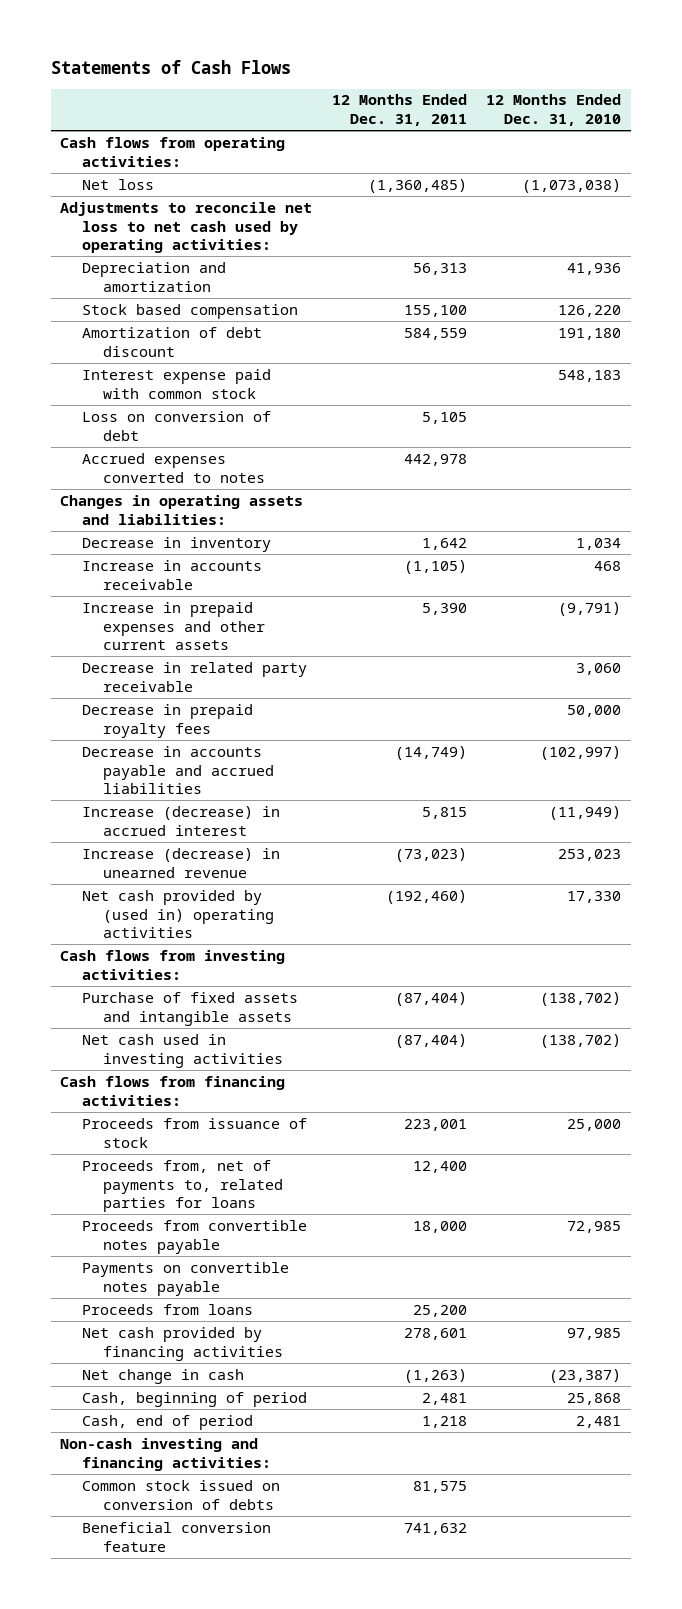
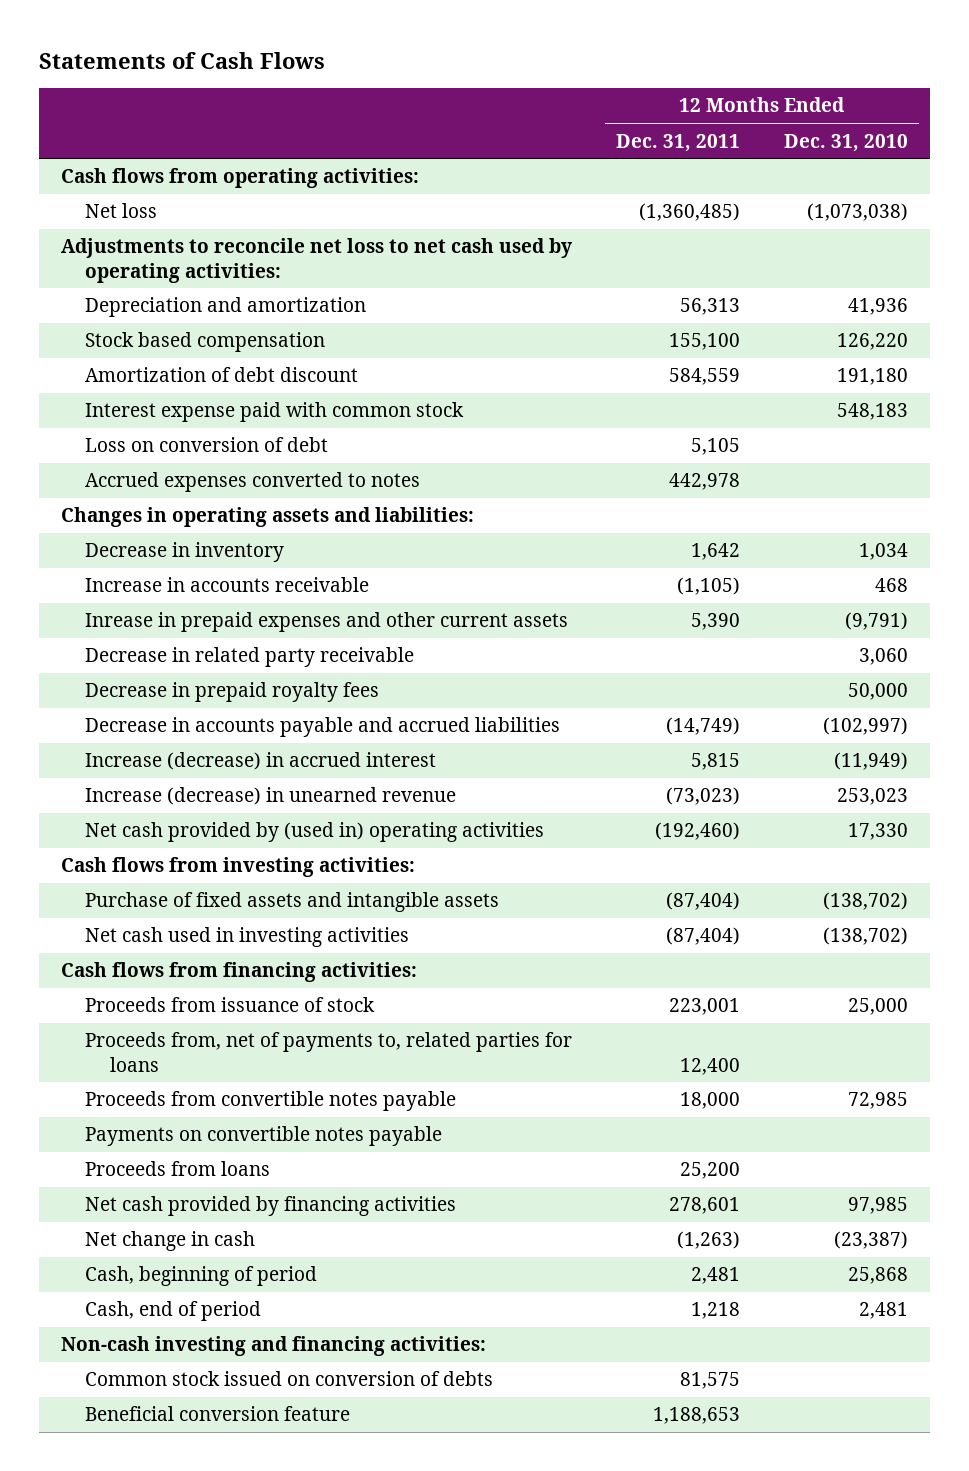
[81,601,265,651] Increase in prepaid expenses and other current assets -> [85,612,569,633] Inrease in prepaid expenses and other current assets
[403,1522,467,1535] 741,632 -> [653,1407,741,1425] 1,188,653

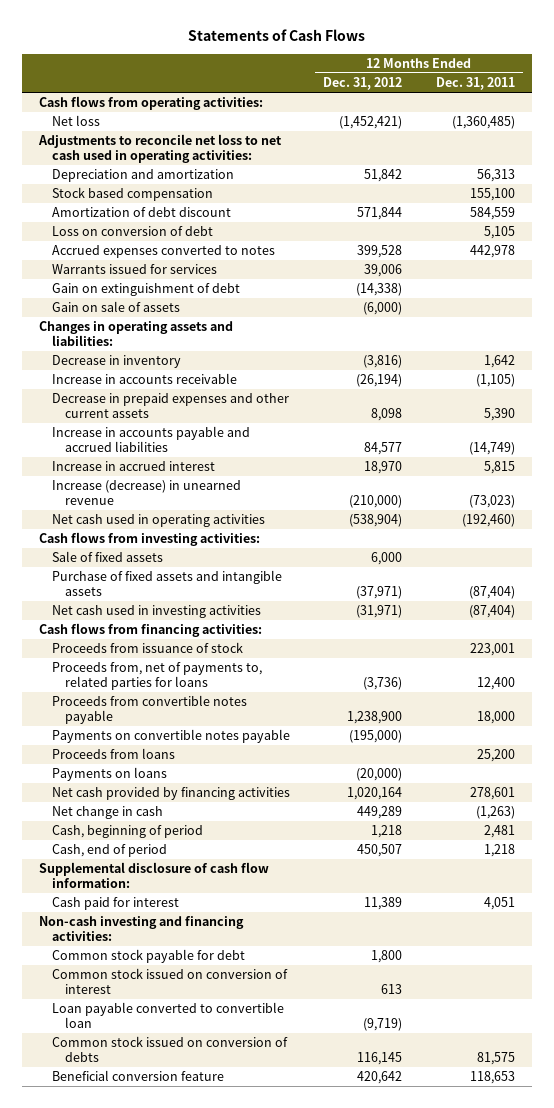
[784,133,909,152] Dec. 31, 2010 -> none
none -> [323,77,403,91] Dec. 31, 2012
[60,238,572,283] Adjustments to reconcile net loss to net cash used by operating activities: -> [38,134,283,164] Adjustments to reconcile net loss to net cash used in operating activities:
[85,402,465,423] Interest expense paid with common stock -> none
none -> [52,264,218,275] Warrants issued for services
none -> [52,283,241,297] Gain on extinguishment of debt
none -> [52,301,181,313] Gain on sale of assets
[85,647,415,668] Decrease in related party receivable -> none
[85,682,380,703] Decrease in prepaid royalty fees -> none
[85,612,569,633] Inrease in prepaid expenses and other current assets -> [52,393,290,419] Decrease in prepaid expenses and other current assets
[85,717,561,738] Decrease in accounts payable and accrued liabilities -> [52,426,251,453] Increase in accounts payable and accrued liabilities
[85,752,437,771] Increase (decrease) in accrued interest -> [52,461,216,472] Increase in accrued interest
[85,822,545,843] Net cash provided by (used in) operating activities -> [52,514,266,528] Net cash used in operating activities
none -> [52,551,164,563] Sale of fixed assets
none -> [52,767,168,782] Payments on loans
none -> [39,862,270,889] Supplemental disclosure of cash flow information:
none -> [52,897,180,911] Cash paid for interest
none -> [52,949,246,964] Common stock payable for debt
none -> [52,968,289,995] Common stock issued on conversion of interest
none -> [52,1002,285,1029] Loan payable converted to convertible loan
[653,1407,741,1425] 1,188,653 -> [469,1071,515,1085] 118,653

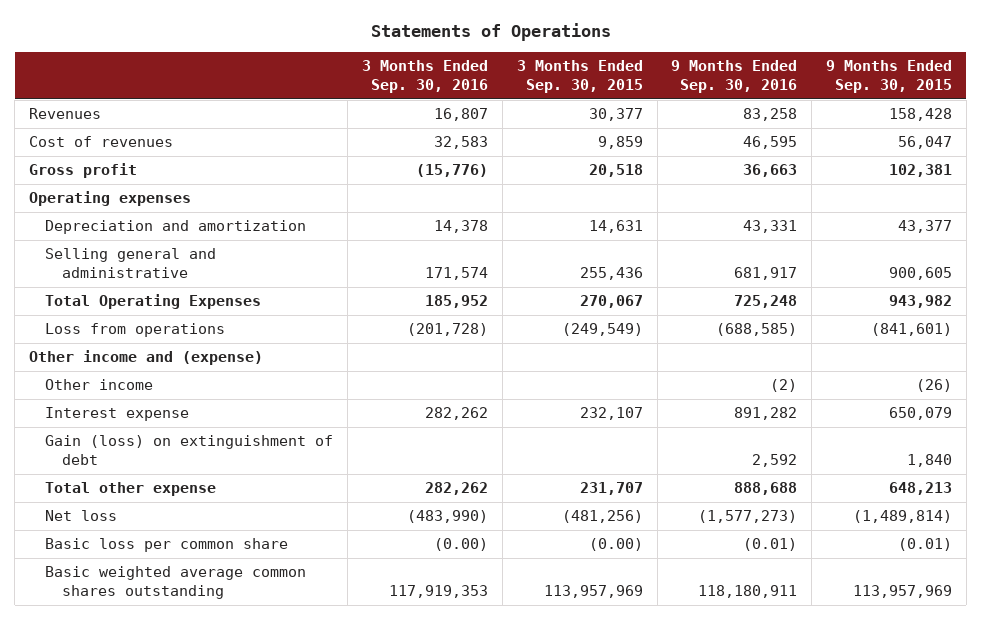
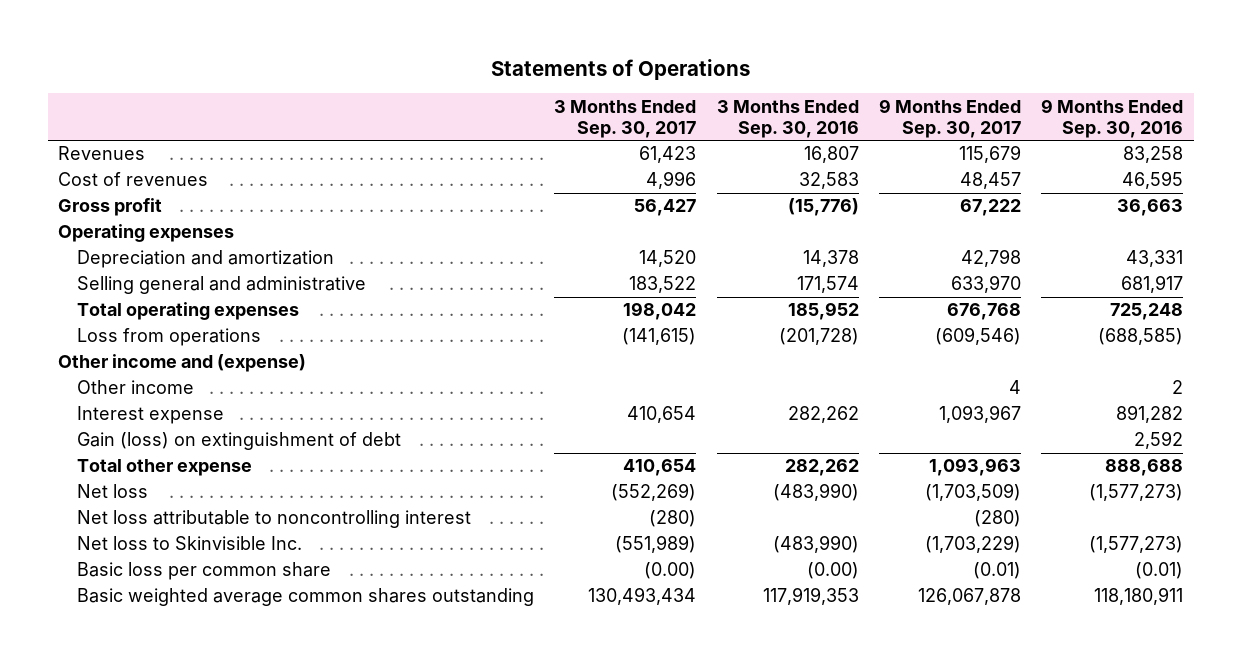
[516,60,643,93] 3 Months Ended Sep. 30, 2015 -> none
[826,60,953,93] 9 Months Ended Sep. 30, 2015 -> none
none -> [554,99,697,138] 3 Months Ended Sep. 30, 2017
none -> [879,98,1022,138] 9 Months Ended Sep. 30, 2017
[45,294,262,310] Total Operating Expenses -> [77,302,300,321] Total operating expenses
[770,379,798,393] (2) -> [1172,380,1184,395] 2
none -> [77,510,472,529] Net loss attributable to noncontrolling interest
none -> [77,536,303,551] Net loss to Skinvisible Inc.

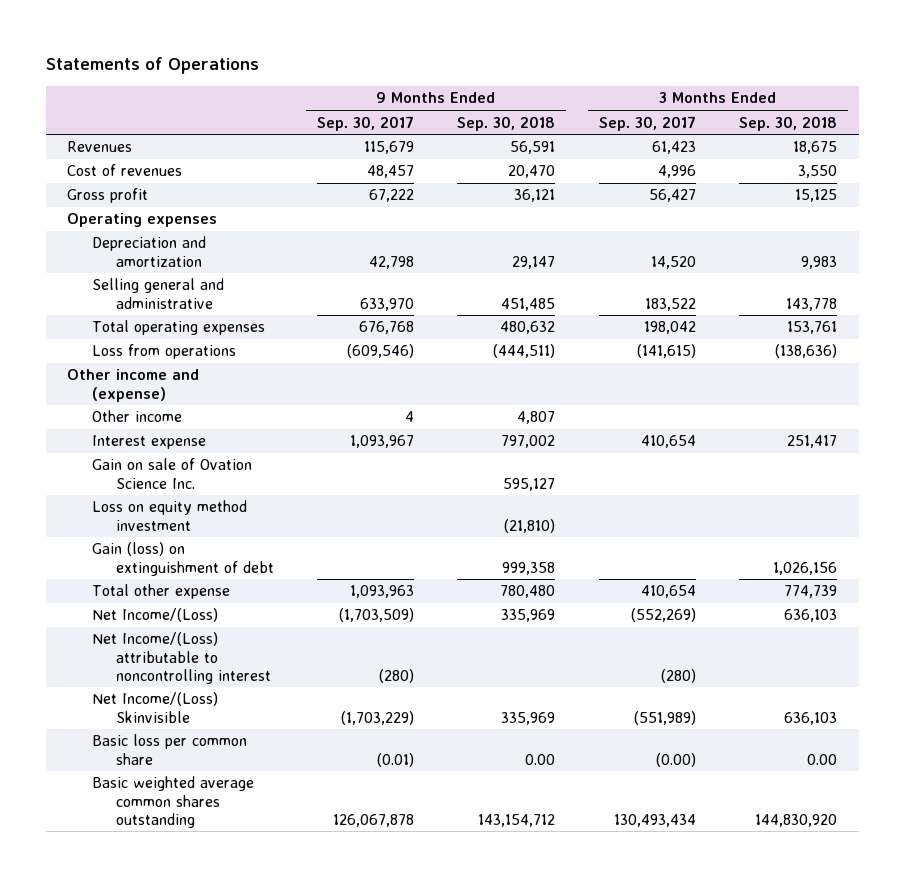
[716,99,859,138] 3 Months Ended Sep. 30, 2016 -> none
[1041,98,1184,138] 9 Months Ended Sep. 30, 2016 -> none
none -> [457,115,556,131] Sep. 30, 2018
none -> [738,115,837,131] Sep. 30, 2018
none -> [91,458,252,489] Gain on sale of Ovation Science Inc.
none -> [91,500,247,531] Loss on equity method investment
[77,484,149,499] Net loss -> [91,608,218,623] Net Income/(Loss)
[77,510,472,529] Net loss attributable to noncontrolling interest -> [91,632,271,684] Net Income/(Loss) attributable to noncontrolling interest
[77,536,303,551] Net loss to Skinvisible Inc. -> [91,692,218,723] Net Income/(Loss) Skinvisible

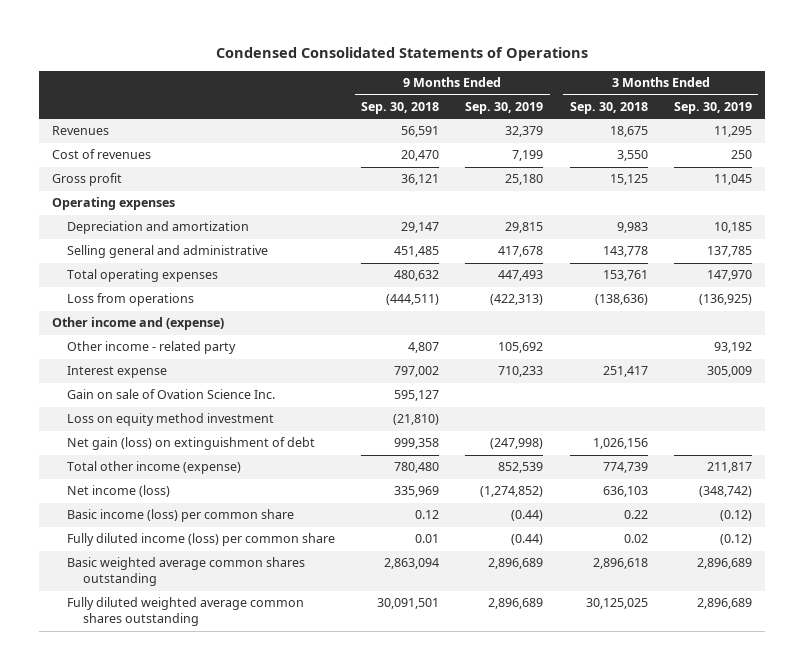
[45,57,259,75] Statements of Operations -> [215,47,588,62] Condensed Consolidated Statements of Operations
[316,115,414,131] Sep. 30, 2017 -> none
[598,115,696,131] Sep. 30, 2017 -> none
none -> [465,101,544,114] Sep. 30, 2019
none -> [673,101,752,114] Sep. 30, 2019
[91,410,182,423] Other income -> [67,341,237,355] Other income - related party
[91,632,271,684] Net Income/(Loss) attributable to noncontrolling interest -> none
[91,692,218,723] Net Income/(Loss) Skinvisible -> none
[91,542,274,576] Gain (loss) on extinguishment of debt -> [67,437,316,451] Net gain (loss) on extinguishment of debt
[91,584,230,600] Total other expense -> [67,461,242,475] Total other income (expense)
[91,608,218,623] Net Income/(Loss) -> [67,485,171,498] Net income (loss)
[91,734,247,765] Basic loss per common share -> [67,509,295,523] Basic income (loss) per common share
[525,753,556,765] 0.00 -> [415,510,440,520] 0.12
[806,753,837,765] 0.00 -> [623,510,648,520] 0.22
none -> [67,533,336,547] Fully diluted income (loss) per common share
[478,813,556,827] 143,154,712 -> [384,558,440,570] 2,863,094
[754,813,837,827] 144,830,920 -> [592,558,648,570] 2,896,618
none -> [67,597,305,627] Fully diluted weighted average common shares outstanding

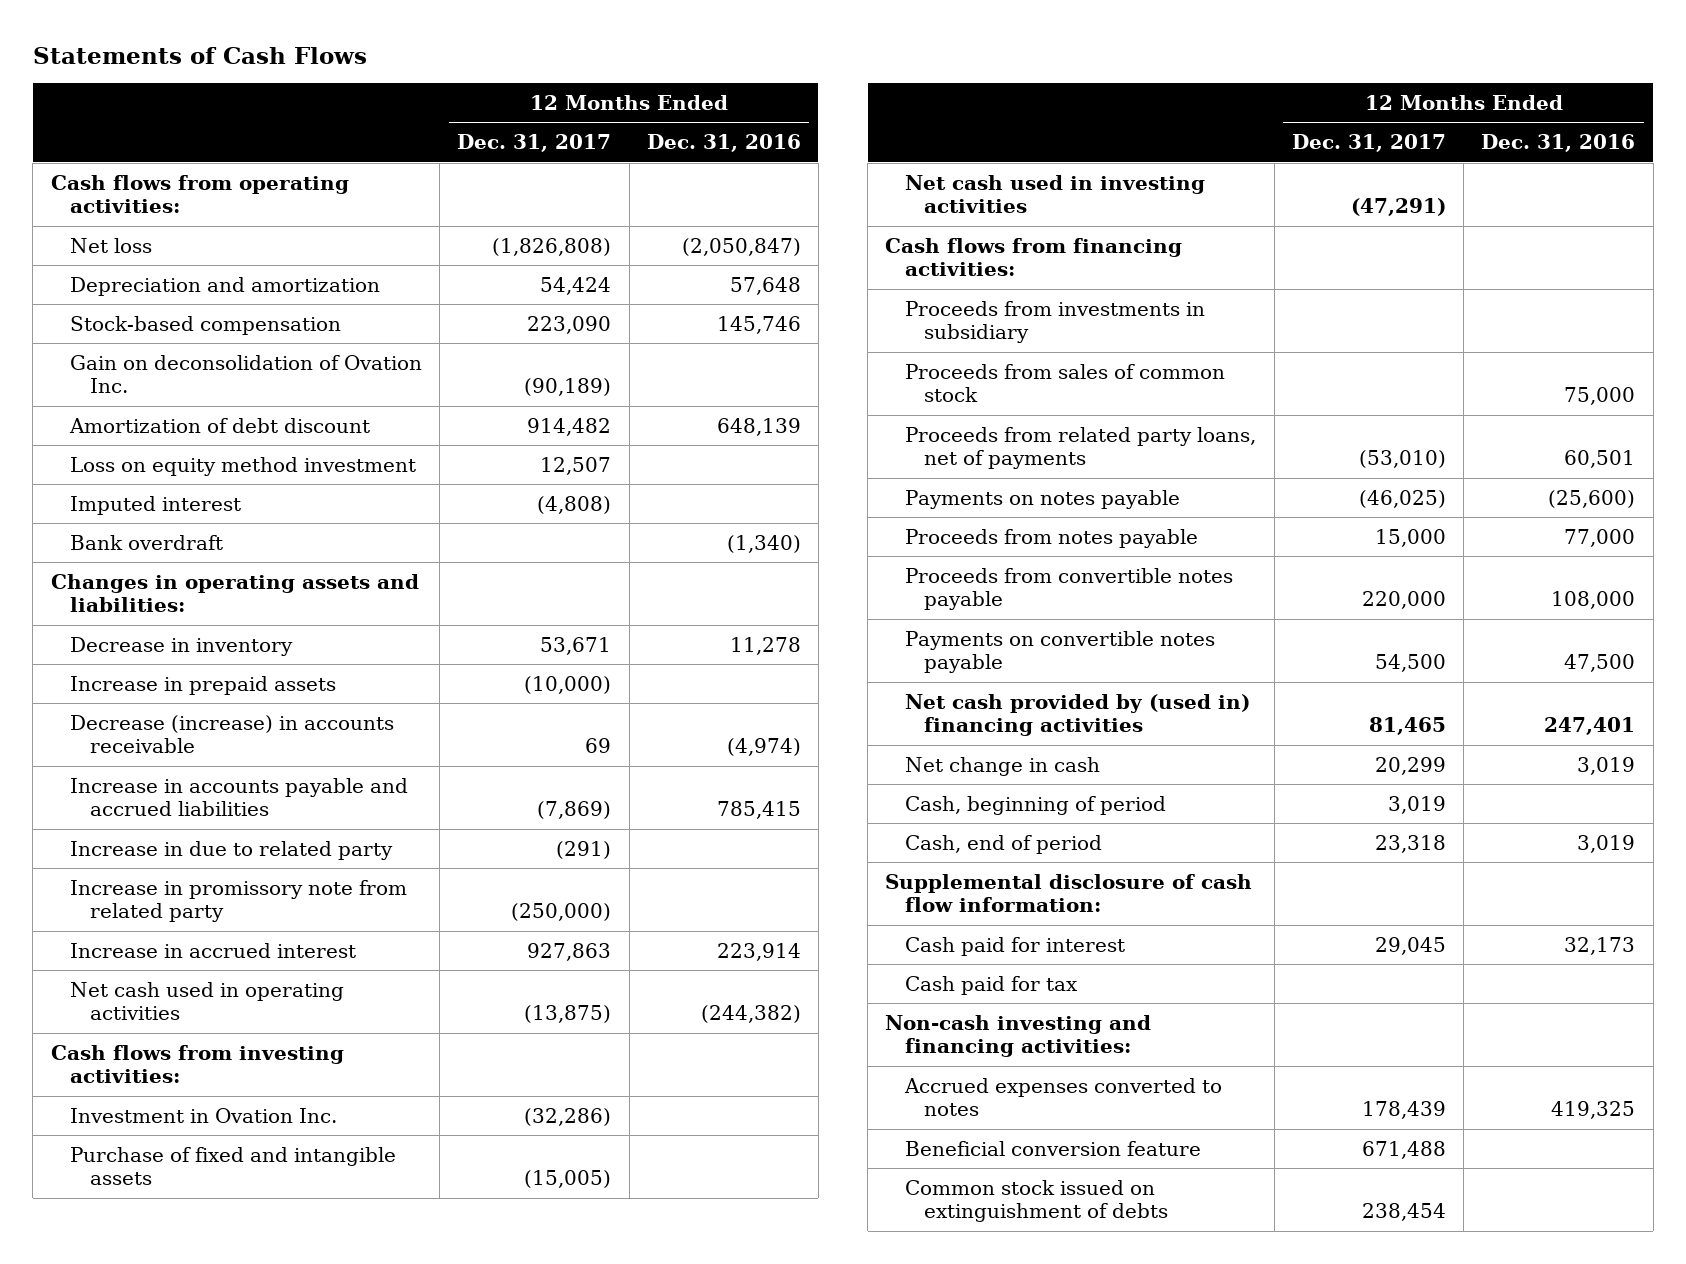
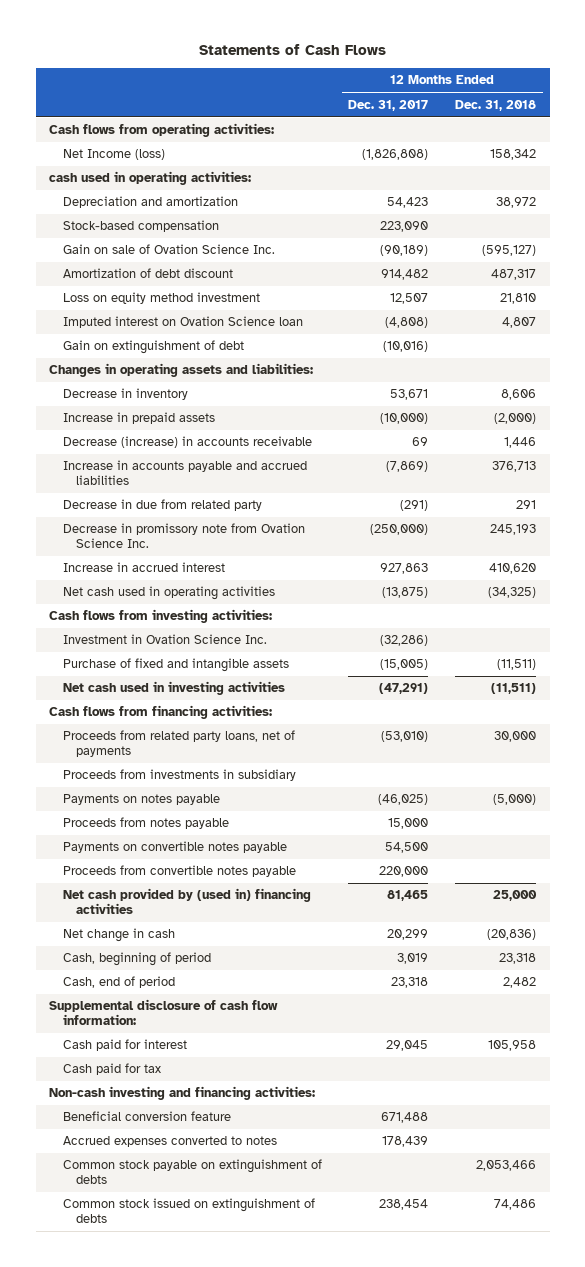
[646,134,801,153] Dec. 31, 2016 -> none
none -> [455,99,537,111] Dec. 31, 2018
[70,237,153,253] Net loss -> [62,149,165,161] Net Income (loss)
none -> [49,171,252,186] cash used in operating activities:
[540,276,612,295] 54,424 -> [387,197,429,209] 54,423
[70,354,423,394] Gain on deconsolidation of Ovation Inc. -> [62,244,275,255] Gain on sale of Ovation Science Inc.
[70,534,224,550] Bank overdraft -> none
[70,495,242,515] Imputed interest -> [62,316,303,329] Imputed interest on Ovation Science loan
none -> [62,340,244,355] Gain on extinguishment of debt
[70,840,394,860] Increase in due to related party -> [62,499,262,512] Decrease in due from related party
[70,879,408,923] Increase in promissory note from related party -> [62,523,305,548] Decrease in promissory note from Ovation Science Inc.
[70,1107,338,1123] Investment in Ovation Inc. -> [62,634,267,645] Investment in Ovation Science Inc.
[904,363,1225,403] Proceeds from sales of common stock -> none
[904,300,1205,344] Proceeds from investments in subsidiary -> [62,769,296,782] Proceeds from investments in subsidiary
[904,567,1233,611] Proceeds from convertible notes payable -> [62,865,296,878] Proceeds from convertible notes payable
[903,1077,1222,1117] Accrued expenses converted to notes -> [62,1136,277,1148] Accrued expenses converted to notes
none -> [62,1159,322,1184] Common stock payable on extinguishment of debts

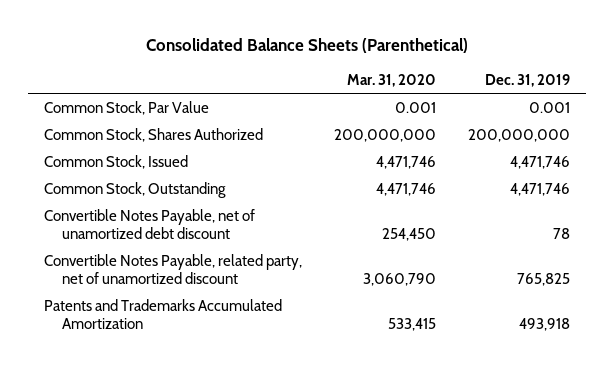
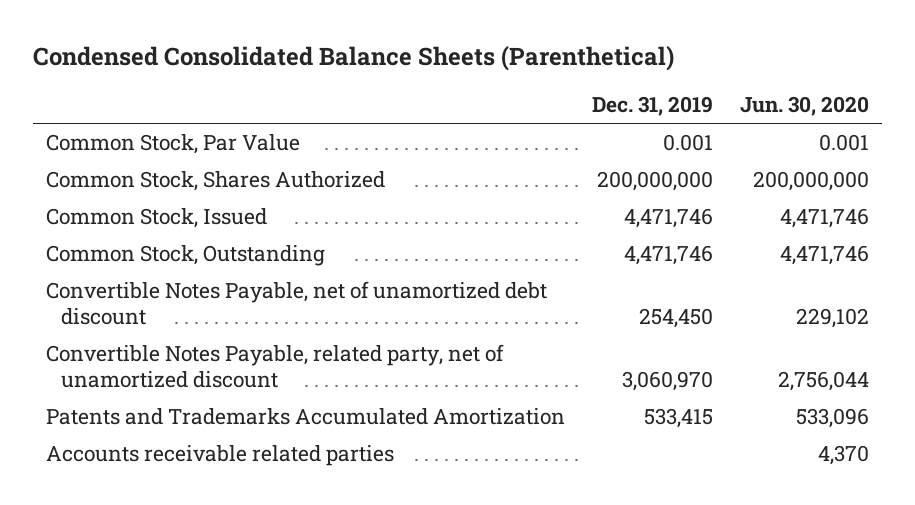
[146,38,469,54] Consolidated Balance Sheets (Parenthetical) -> [32,46,674,72] Condensed Consolidated Balance Sheets (Parenthetical)
[347,74,437,88] Mar. 31, 2020 -> none
none -> [739,96,869,117] Jun. 30, 2020
[553,227,571,239] 78 -> [639,307,714,328] 254,450
[517,272,571,286] 765,825 -> [622,370,714,391] 3,060,970
[519,317,571,331] 493,918 -> [644,408,714,429] 533,415
none -> [46,445,395,467] Accounts receivable related parties

